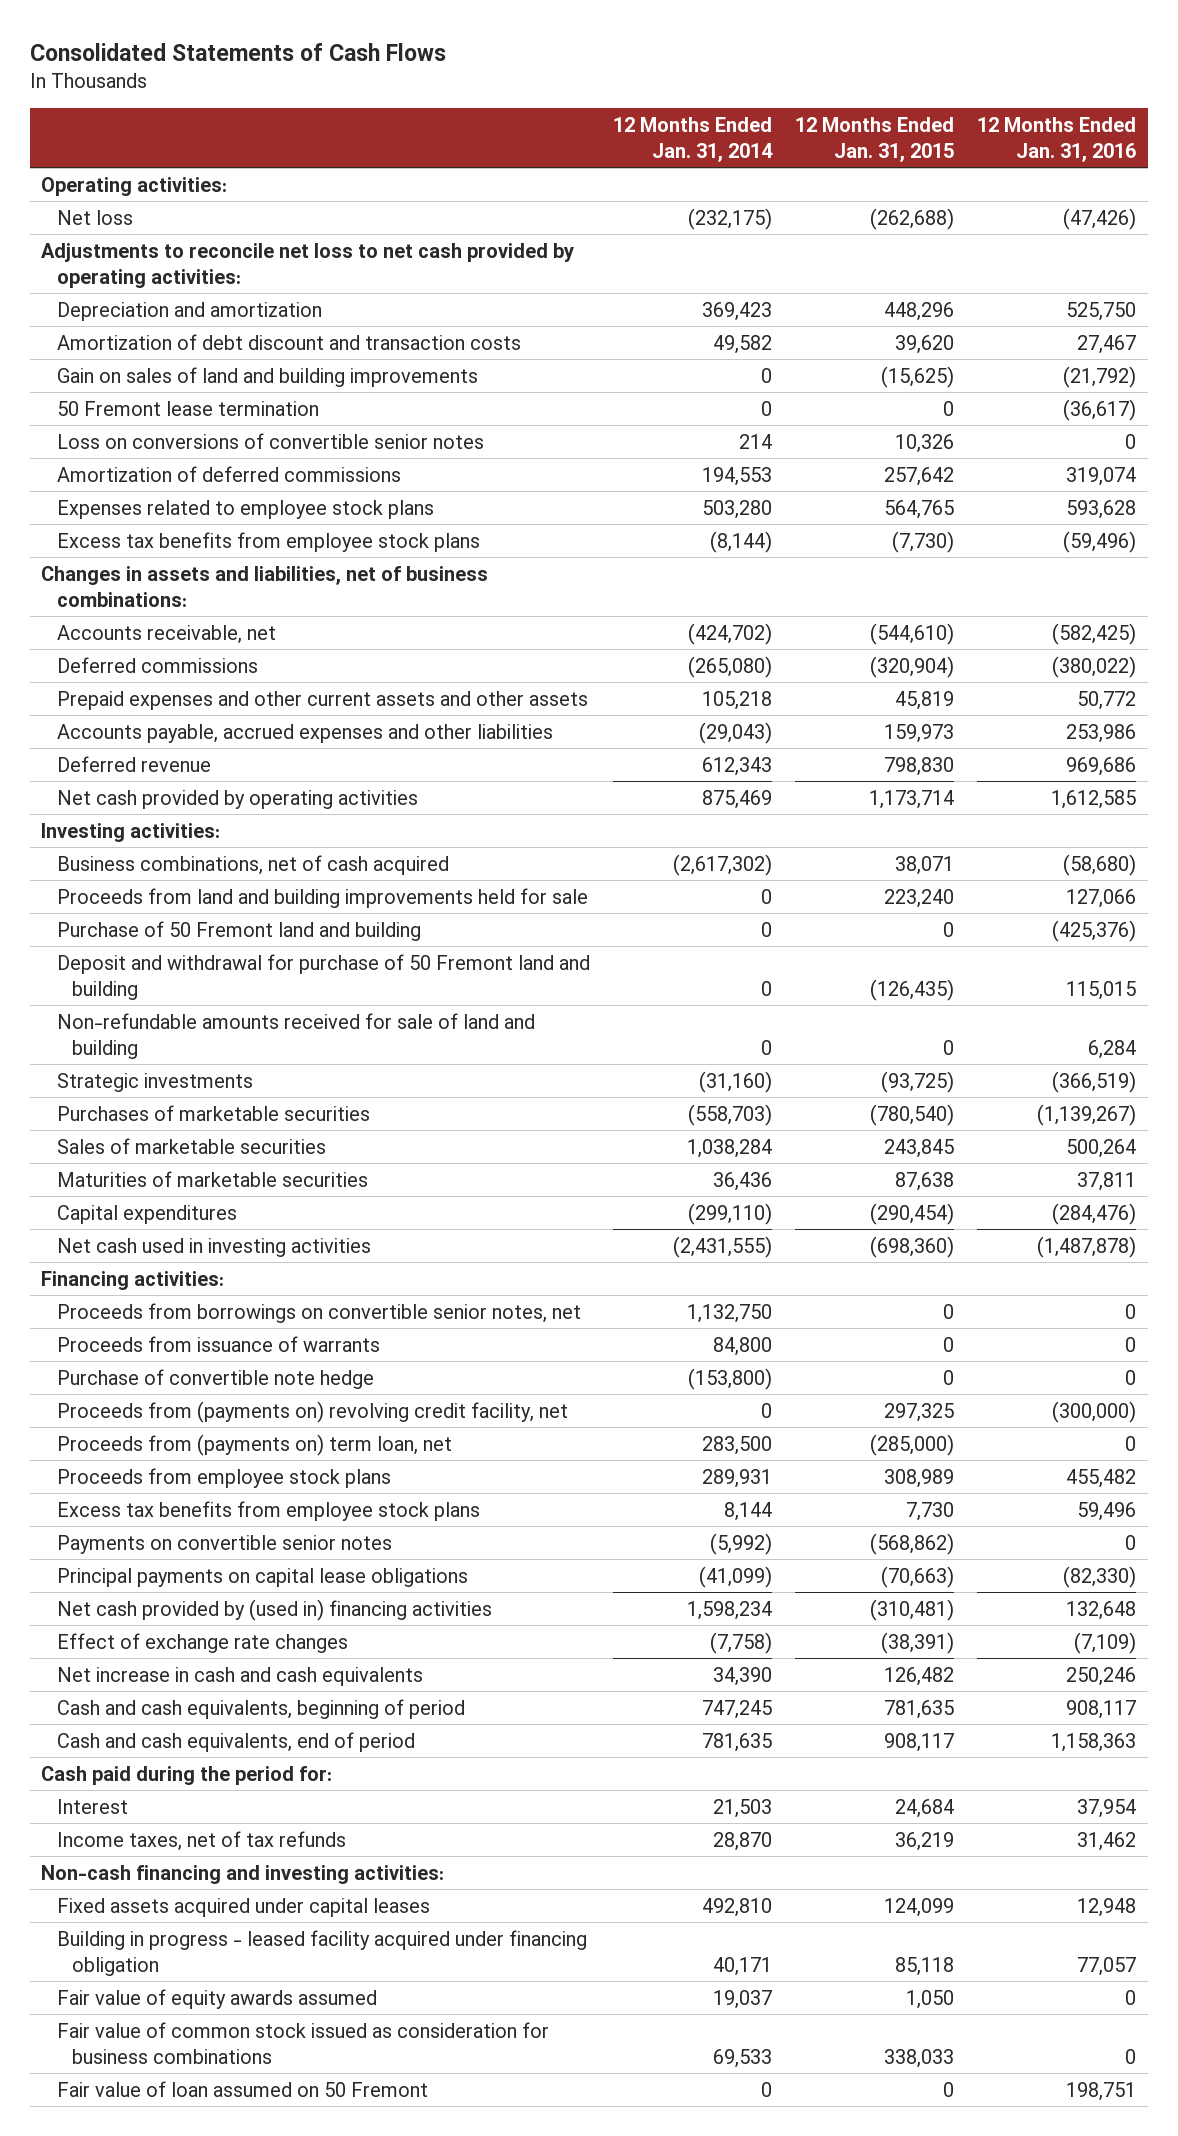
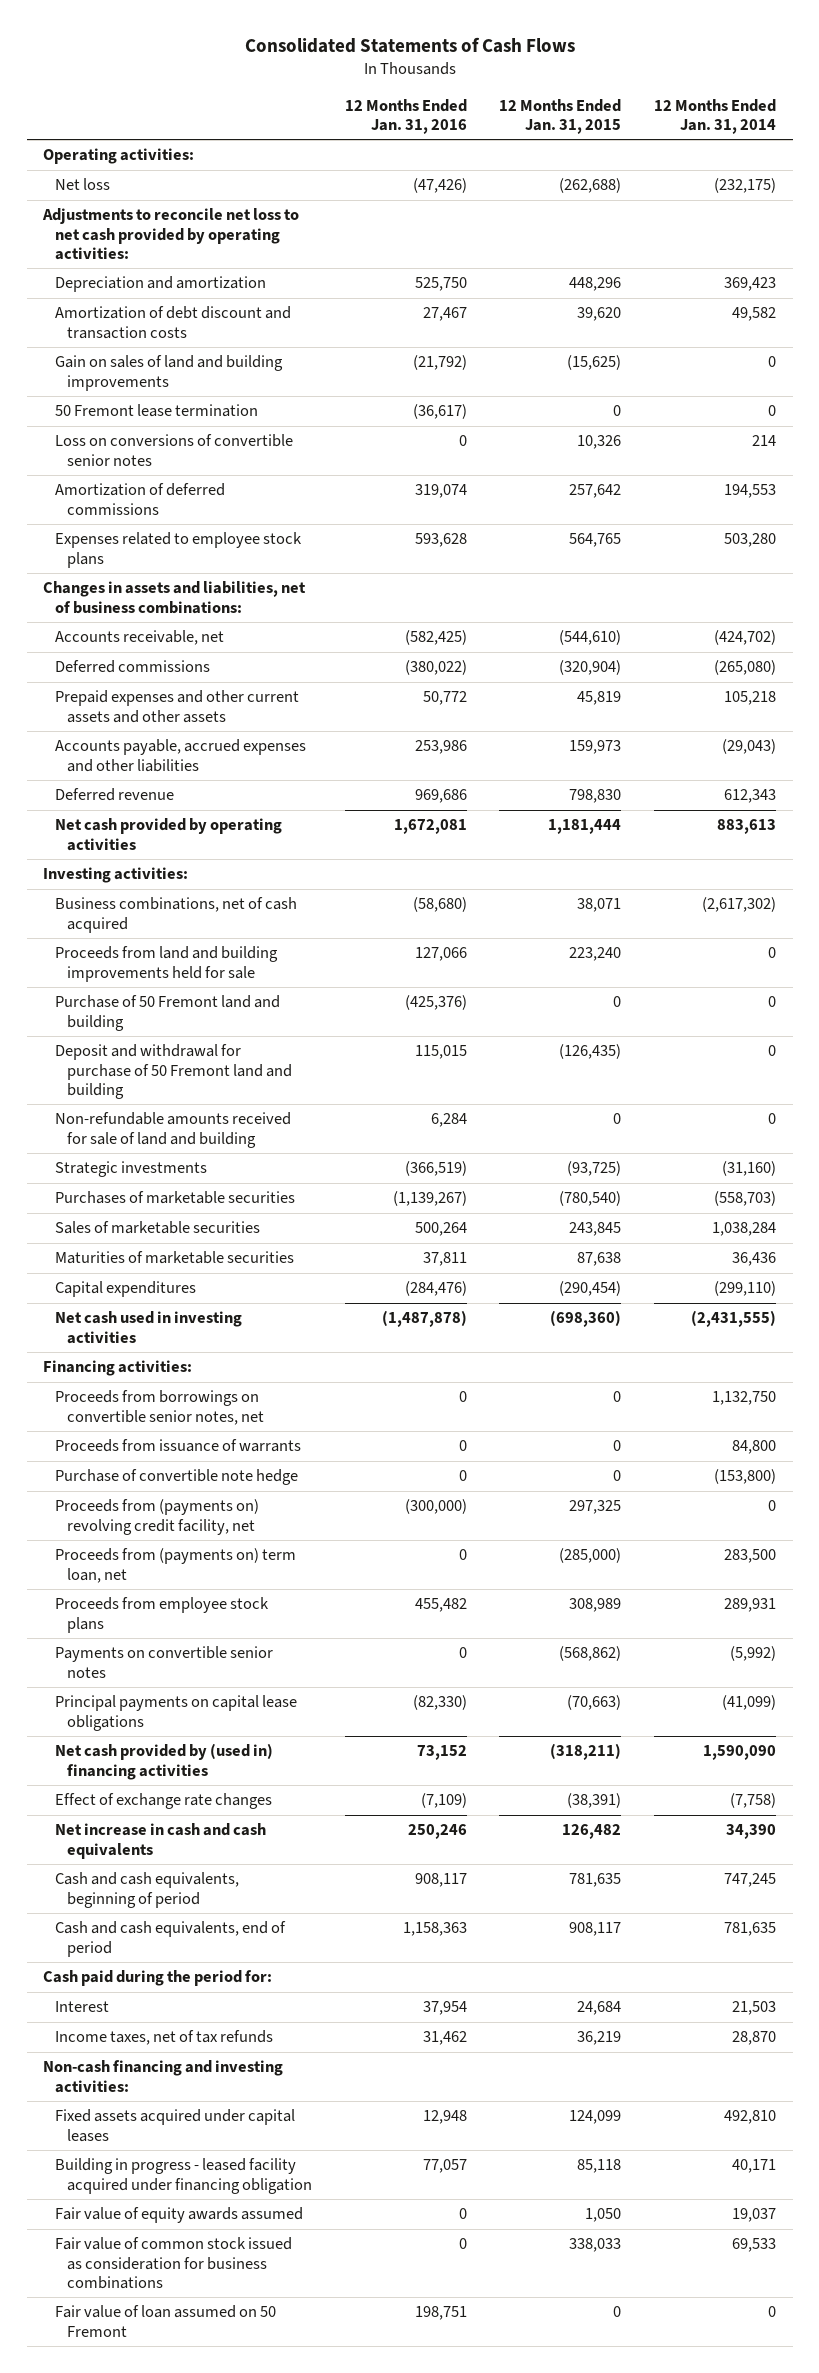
[56,531,480,552] Excess tax benefits from employee stock plans -> none
[701,789,772,809] 875,469 -> [717,819,777,835] 883,613
[869,789,955,809] 1,173,714 -> [548,819,622,835] 1,181,444
[1051,789,1137,809] 1,612,585 -> [393,819,467,835] 1,672,081
[56,1500,480,1521] Excess tax benefits from employee stock plans -> none
[686,1600,772,1620] 1,598,234 -> [703,1745,777,1761] 1,590,090
[870,1598,955,1621] (310,481) -> [550,1743,622,1761] (318,211)
[1066,1600,1137,1620] 132,648 -> [416,1745,467,1761] 73,152

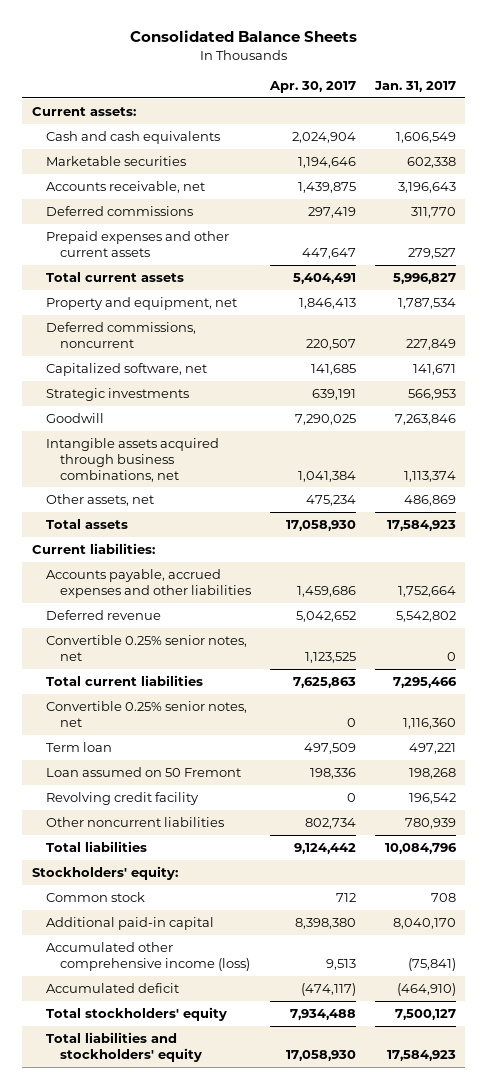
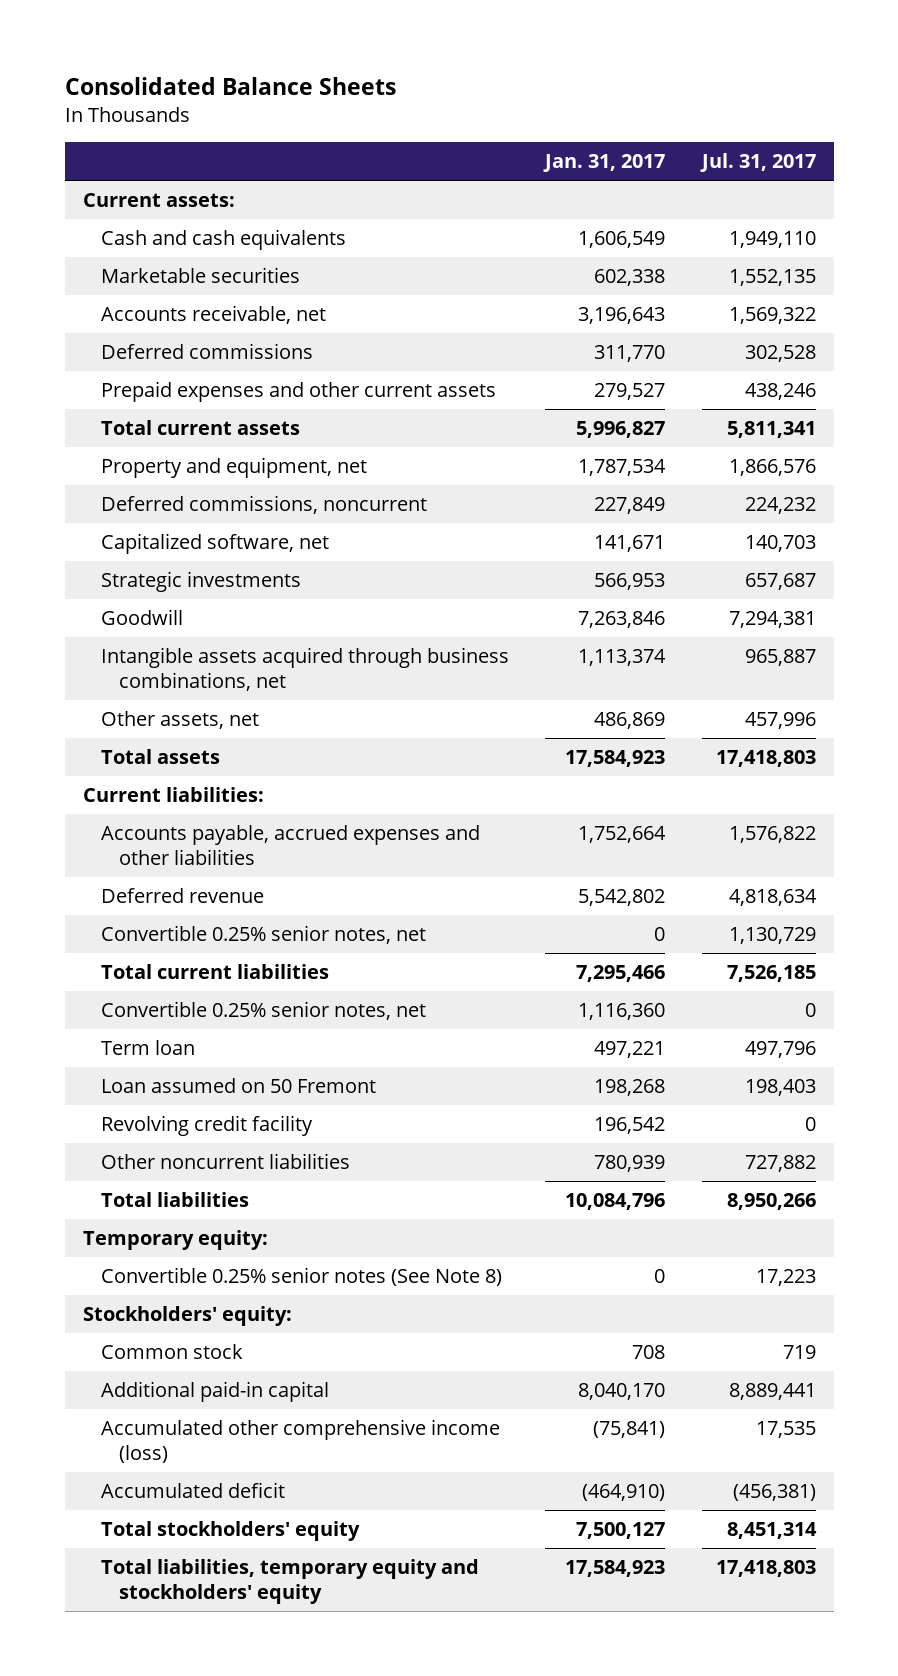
[268,80,356,93] Apr. 30, 2017 -> none
none -> [699,153,816,173] Jul. 31, 2017
none -> [82,1230,268,1251] Temporary equity:
none -> [100,1267,502,1287] Convertible 0.25% senior notes (See Note 8)
[45,1032,202,1062] Total liabilities and stockholders' equity -> [100,1559,479,1605] Total liabilities, temporary equity and stockholders' equity

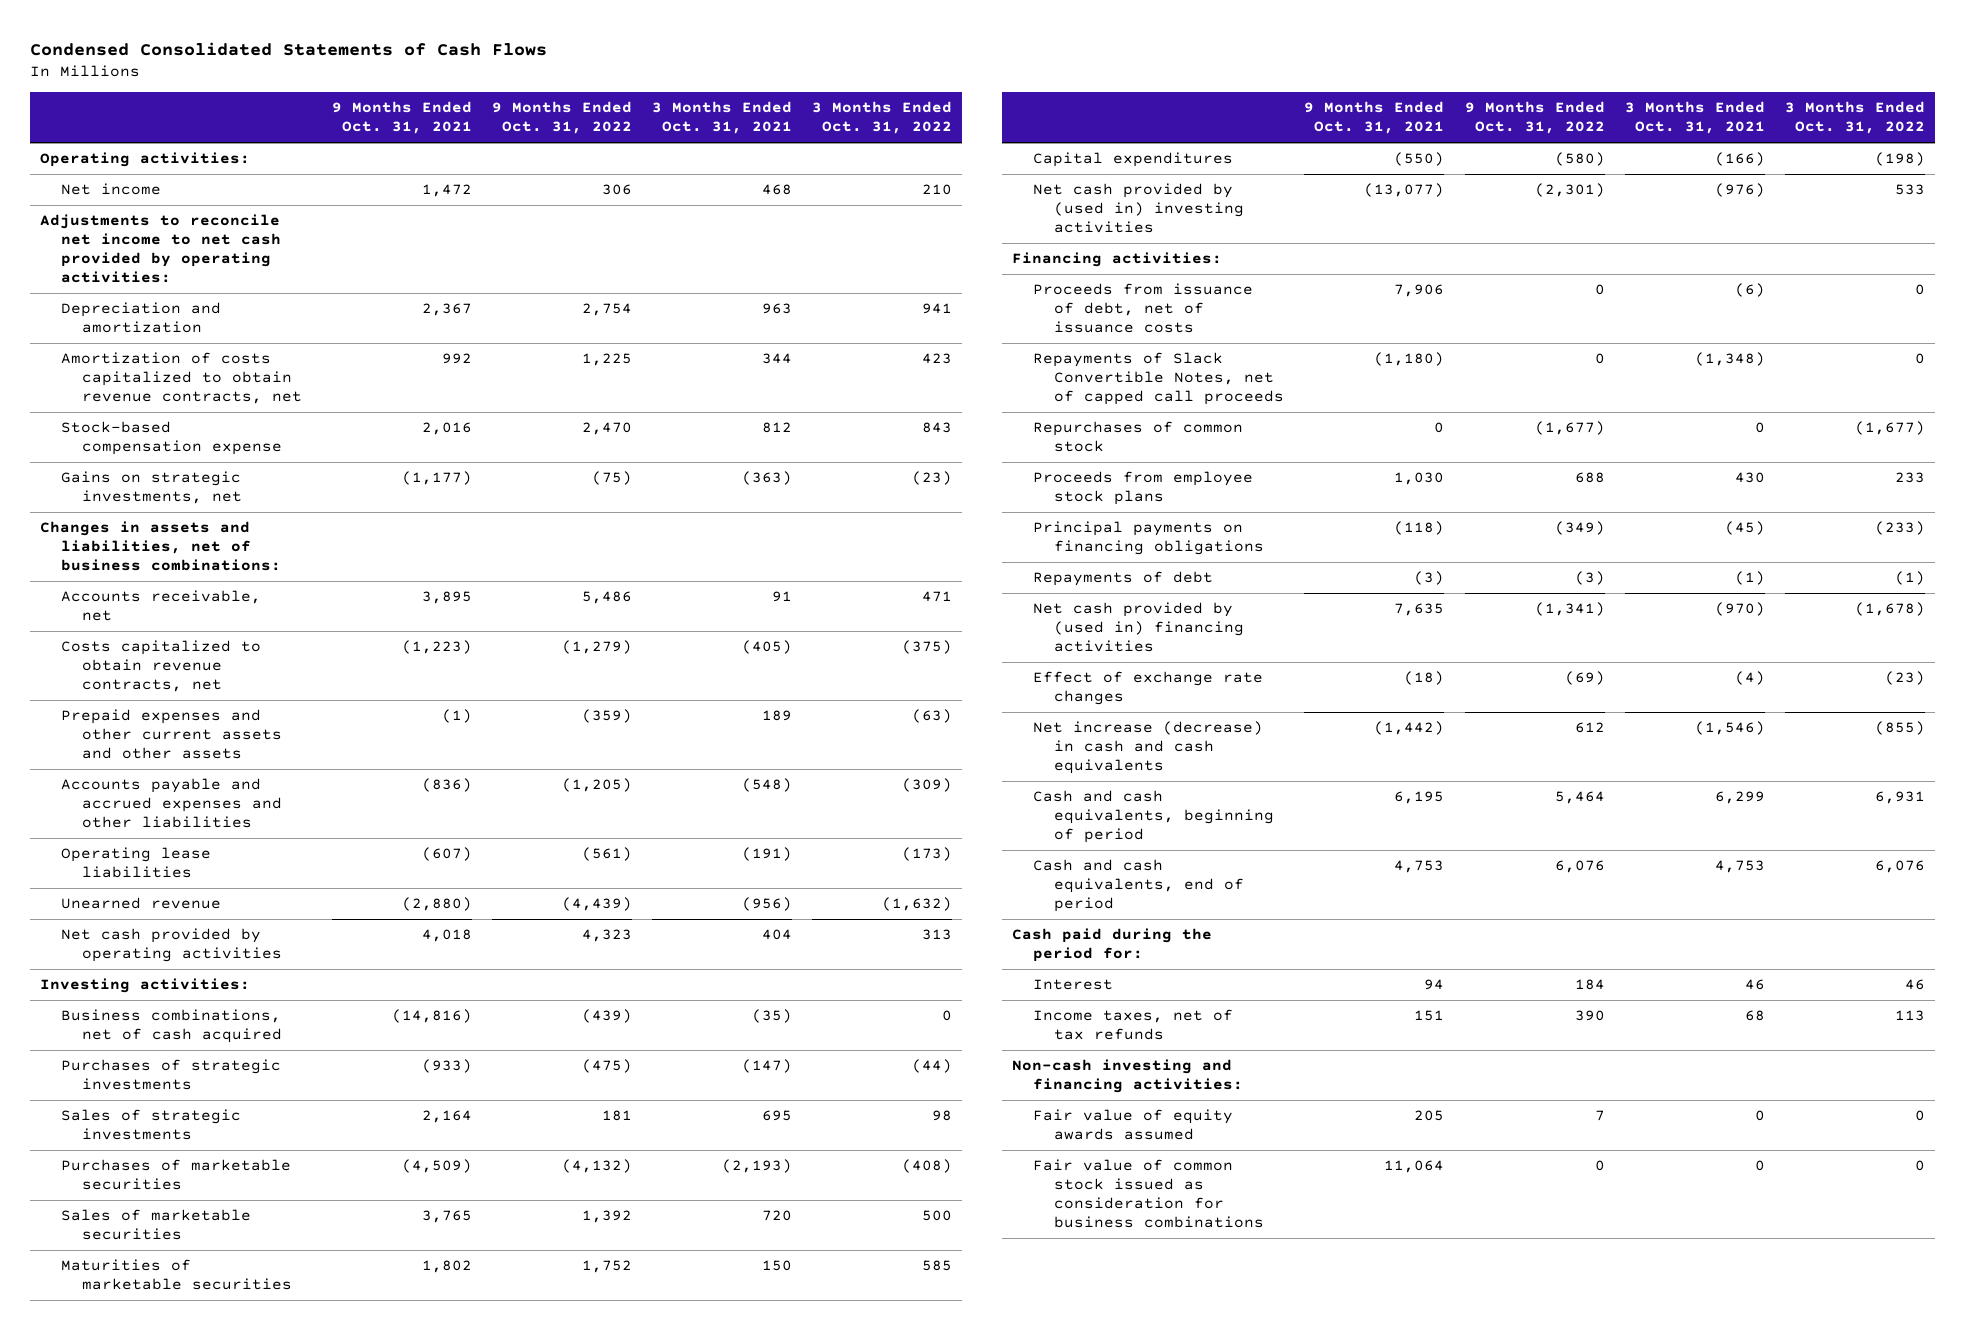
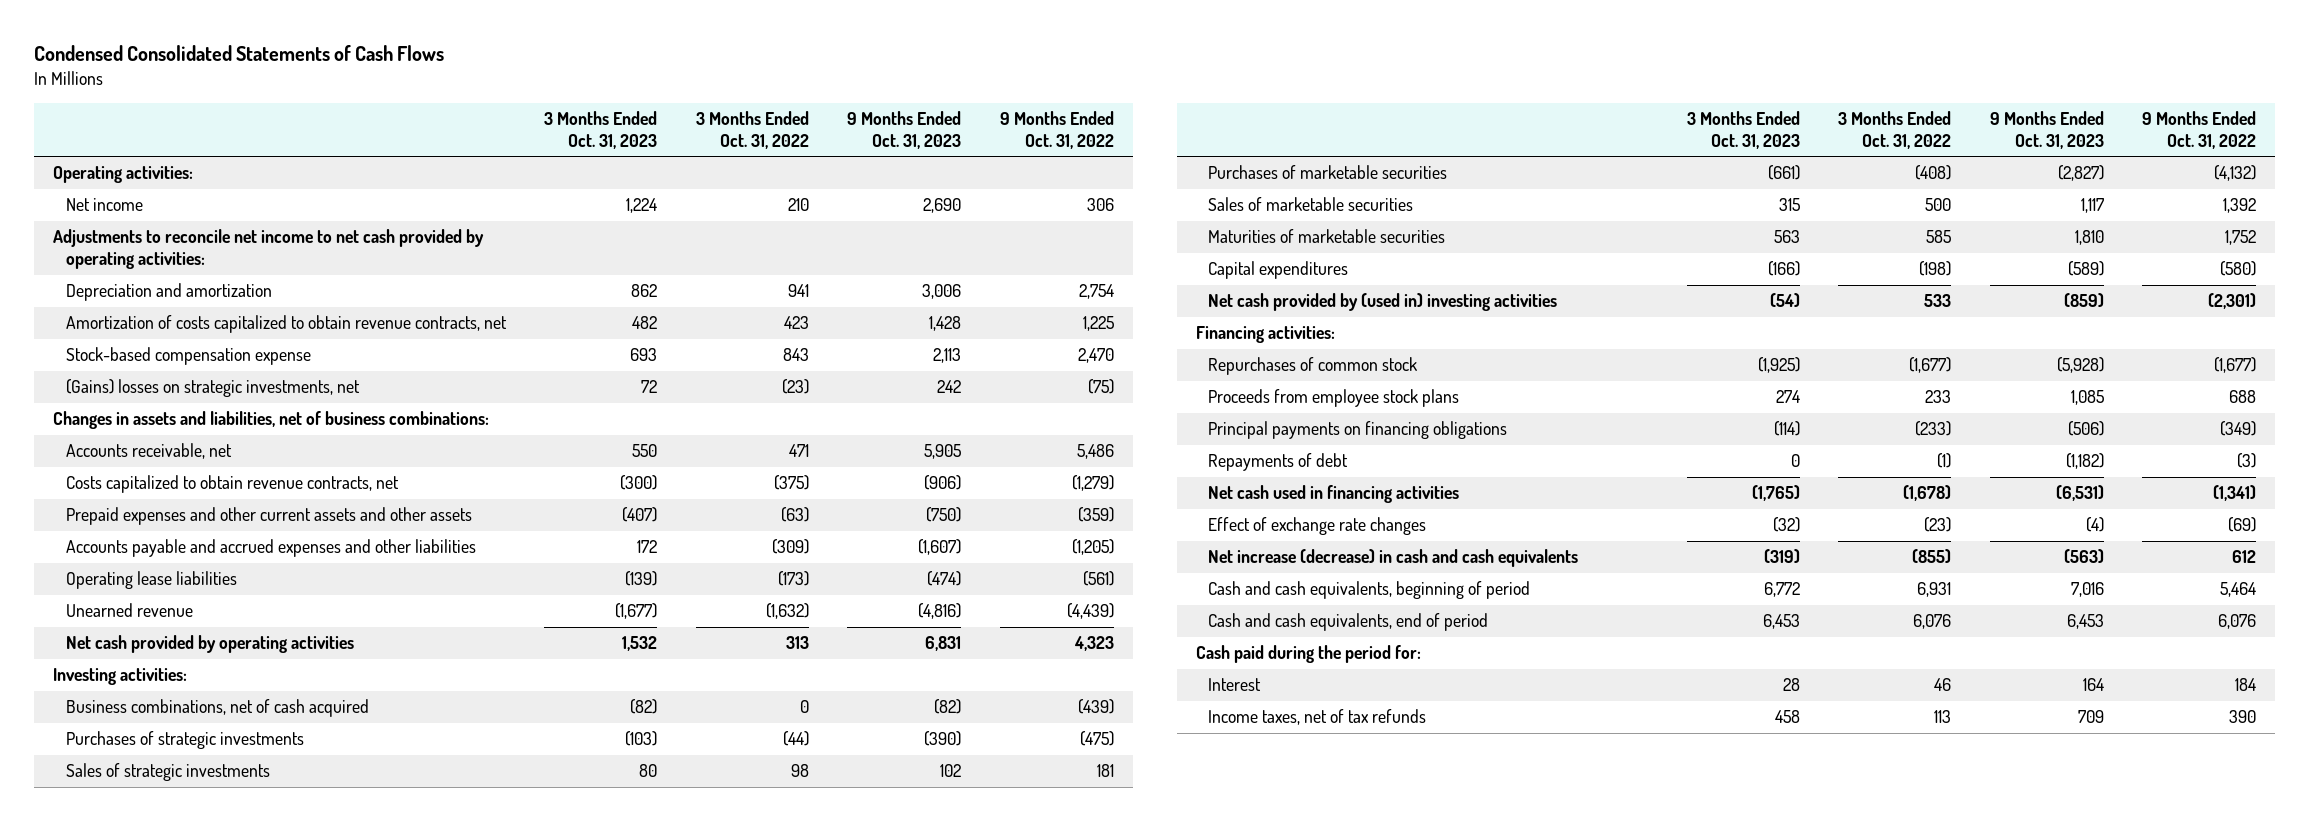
[331,101,472,135] 9 Months Ended Oct. 31, 2021 -> none
[652,101,793,135] 3 Months Ended Oct. 31, 2021 -> none
none -> [544,110,658,149] 3 Months Ended Oct. 31, 2023
none -> [847,110,962,149] 9 Months Ended Oct. 31, 2023
[60,471,242,505] Gains on strategic investments, net -> [65,379,360,398] (Gains) losses on strategic investments, net
[1033,283,1254,334] Proceeds from issuance of debt, net of issuance costs -> none
[1033,352,1285,406] Repayments of Slack Convertible Notes, net of capped call proceeds -> none
[1033,602,1245,653] Net cash provided by (used in) financing activities -> [1208,485,1460,504] Net cash used in financing activities
[1012,1059,1244,1094] Non-cash investing and financing activities: -> none
[1033,1109,1234,1141] Fair value of equity awards assumed -> none
[1033,1159,1265,1229] Fair value of common stock issued as consideration for business combinations -> none

